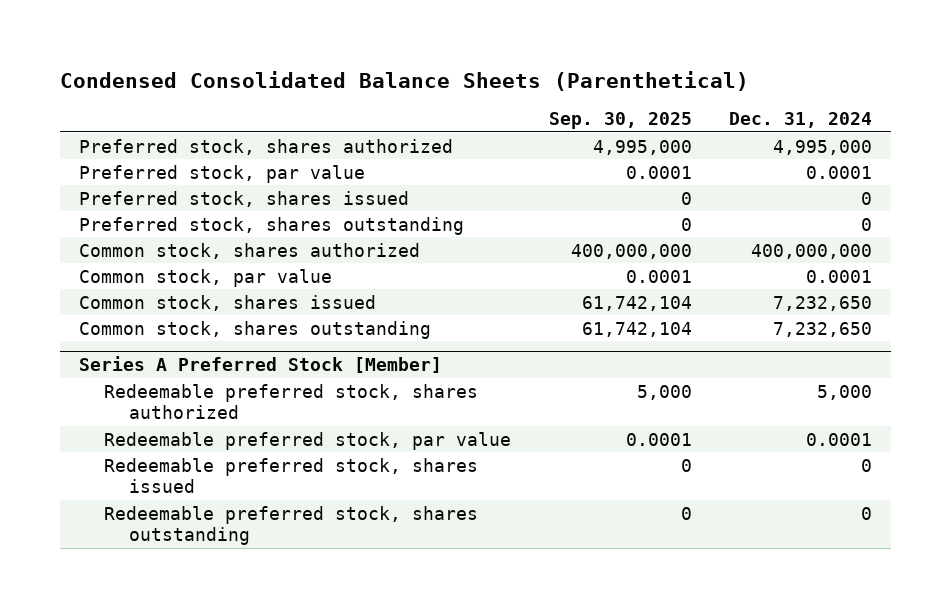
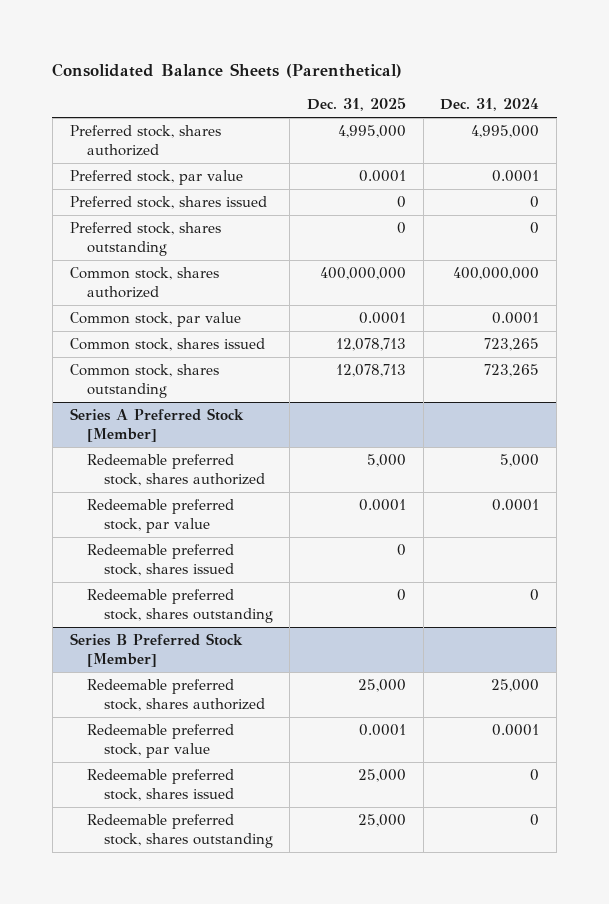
[60,70,750,91] Condensed Consolidated Balance Sheets (Parenthetical) -> [52,62,403,78] Consolidated Balance Sheets (Parenthetical)
[548,112,692,130] Sep. 30, 2025 -> none
none -> [307,96,407,111] Dec. 31, 2025
[773,295,873,311] 7,232,650 -> [484,338,540,352] 723,265
[773,321,873,337] 7,232,650 -> [484,364,540,378] 723,265
none -> [86,544,234,577] Redeemable preferred stock, shares issued
none -> [86,589,273,624] Redeemable preferred stock, shares outstanding
none -> [69,633,243,668] Series B Preferred Stock [Member]
none -> [86,679,265,712] Redeemable preferred stock, shares authorized
none -> [86,724,234,759] Redeemable preferred stock, par value

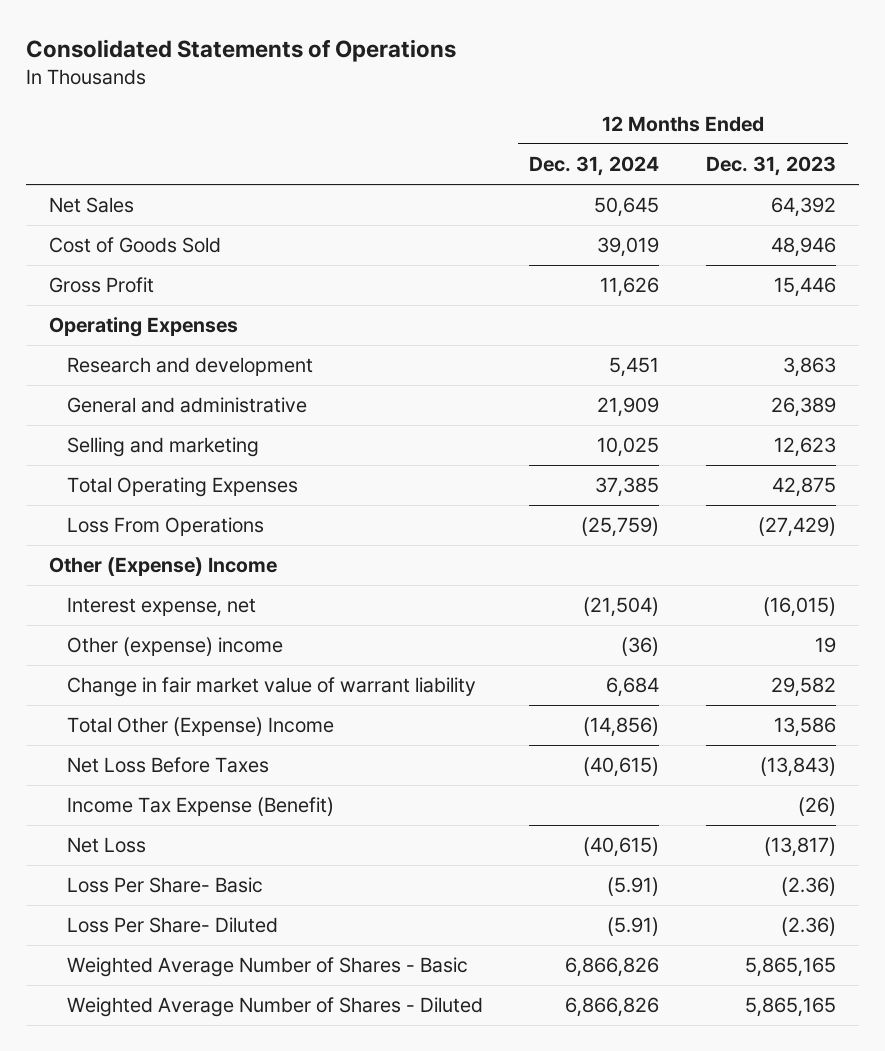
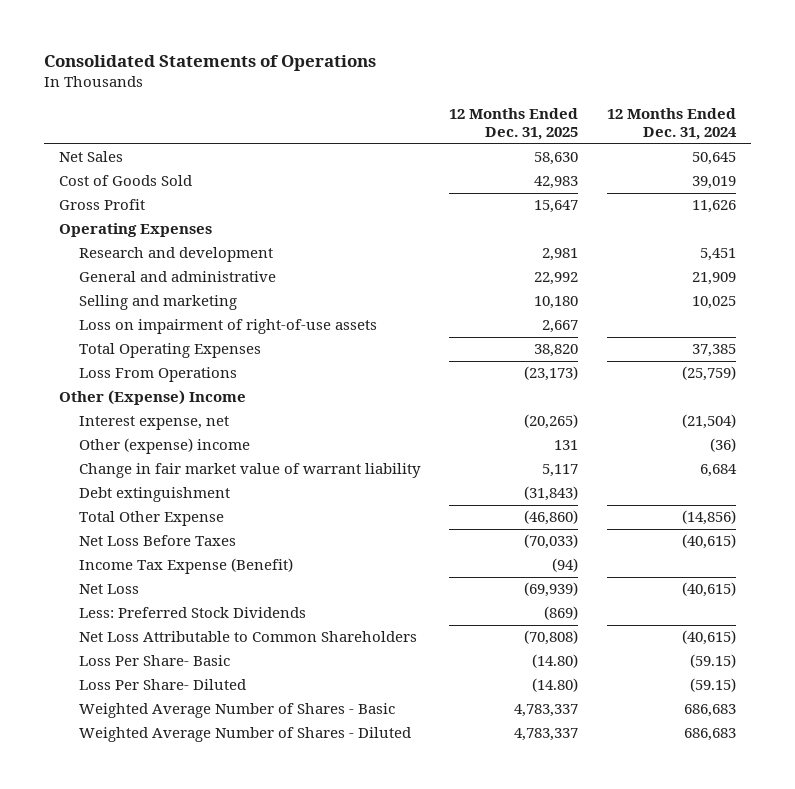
[706,156,837,177] Dec. 31, 2023 -> none
none -> [449,108,579,141] 12 Months Ended Dec. 31, 2025
none -> [79,319,378,335] Loss on impairment of right-of-use assets
none -> [79,487,231,503] Debt extinguishment
[66,717,334,737] Total Other (Expense) Income -> [79,511,225,527] Total Other Expense
none -> [79,607,307,619] Less: Preferred Stock Dividends
none -> [79,631,418,643] Net Loss Attributable to Common Shareholders
[607,877,660,897] (5.91) -> [690,654,737,669] (59.15)
[607,917,660,937] (5.91) -> [690,678,737,693] (59.15)
[565,957,660,978] 6,866,826 -> [684,704,737,718] 686,683
[565,997,660,1018] 6,866,826 -> [684,728,737,742] 686,683

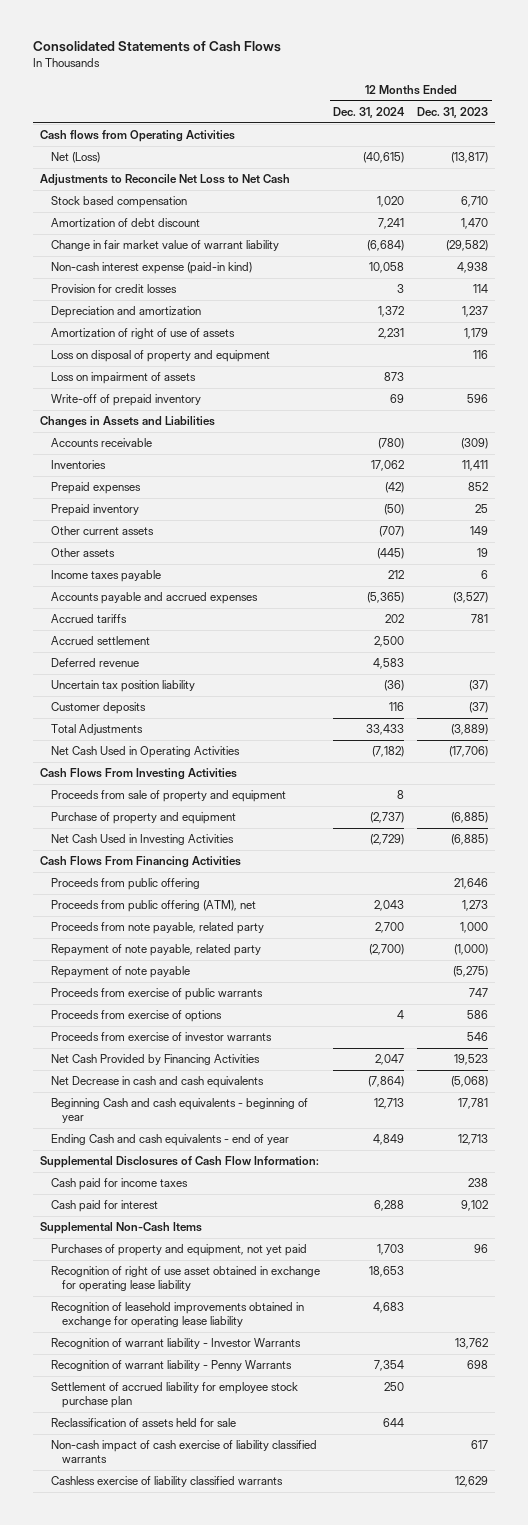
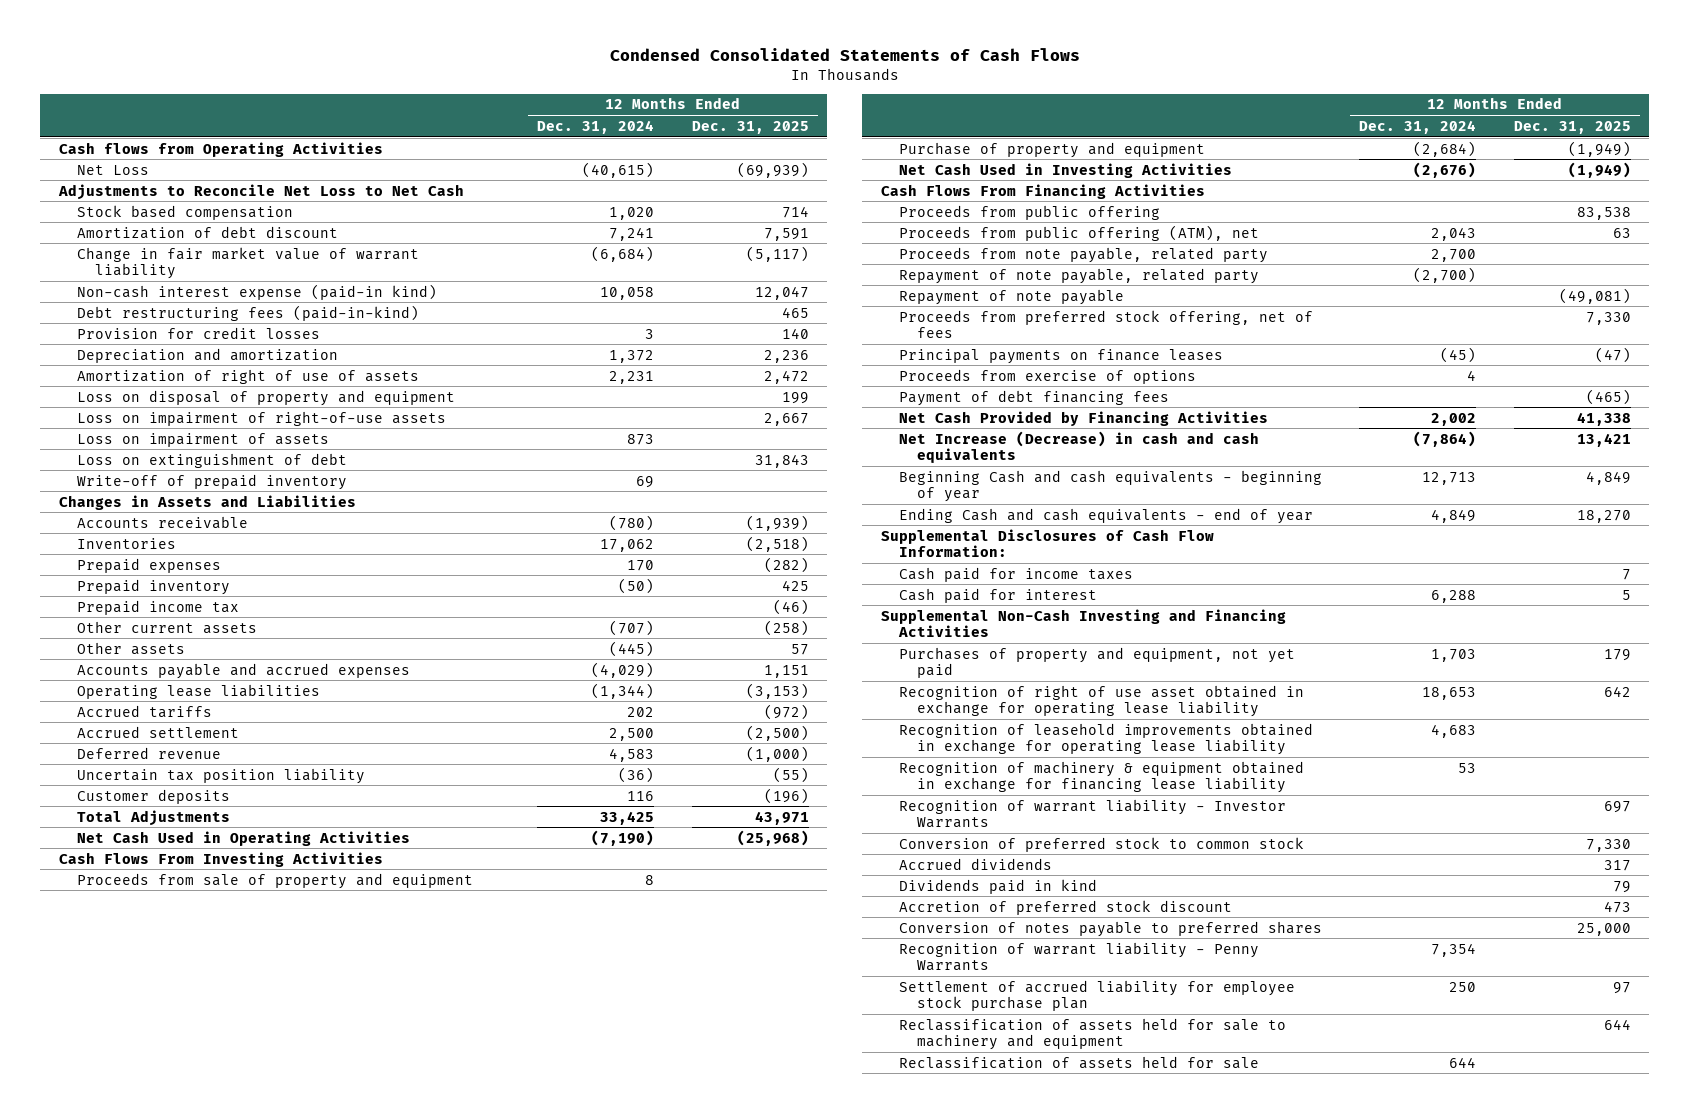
[33,41,282,53] Consolidated Statements of Cash Flows -> [609,48,1080,62] Condensed Consolidated Statements of Cash Flows
[417,106,489,118] Dec. 31, 2023 -> none
none -> [691,120,809,134] Dec. 31, 2025
[50,152,100,164] Net (Loss) -> [77,164,150,175] Net Loss
none -> [77,304,420,321] Debt restructuring fees (paid-in-kind)
none -> [77,410,447,426] Loss on impairment of right-of-use assets
none -> [77,452,348,468] Loss on extinguishment of debt
[385,482,405,494] (42) -> [627,559,655,571] 170
none -> [77,599,240,615] Prepaid income tax
[50,570,161,583] Income taxes payable -> none
[367,592,405,604] (5,365) -> [591,661,655,678] (4,029)
none -> [77,683,321,699] Operating lease liabilities
[366,724,405,736] 33,433 -> [600,810,655,825] 33,425
[372,746,405,758] (7,182) -> [591,829,655,846] (7,190)
[370,812,405,824] (2,737) -> [1413,140,1477,157] (2,684)
[370,834,405,846] (2,729) -> [1413,161,1477,178] (2,676)
[50,988,263,1001] Proceeds from exercise of public warrants -> none
none -> [899,309,1314,338] Proceeds from preferred stock offering, net of fees
none -> [899,348,1224,364] Principal payments on finance leases
[50,1032,272,1042] Proceeds from exercise of investor warrants -> none
none -> [899,389,1170,406] Payment of debt financing fees
[375,1054,405,1066] 2,047 -> [1431,412,1477,426] 2,002
[50,1076,264,1089] Net Decrease in cash and cash equivalents -> [899,430,1260,463] Net Increase (Decrease) in cash and cash equivalents
[39,1222,202,1235] Supplemental Non-Cash Items -> [880,608,1286,637] Supplemental Non-Cash Investing and Financing Activities
none -> [899,760,1305,793] Recognition of machinery & equipment obtained in exchange for financing lease liability
none -> [899,836,1305,852] Conversion of preferred stock to common stock
none -> [899,857,1053,870] Accrued dividends
none -> [899,878,1098,894] Dividends paid in kind
none -> [899,899,1233,915] Accretion of preferred stock discount
none -> [899,920,1323,937] Conversion of notes payable to preferred shares
none -> [899,1017,1287,1050] Reclassification of assets held for sale to machinery and equipment
[50,1440,317,1464] Non-cash impact of cash exercise of liability classified warrants -> none
[50,1476,283,1488] Cashless exercise of liability classified warrants -> none

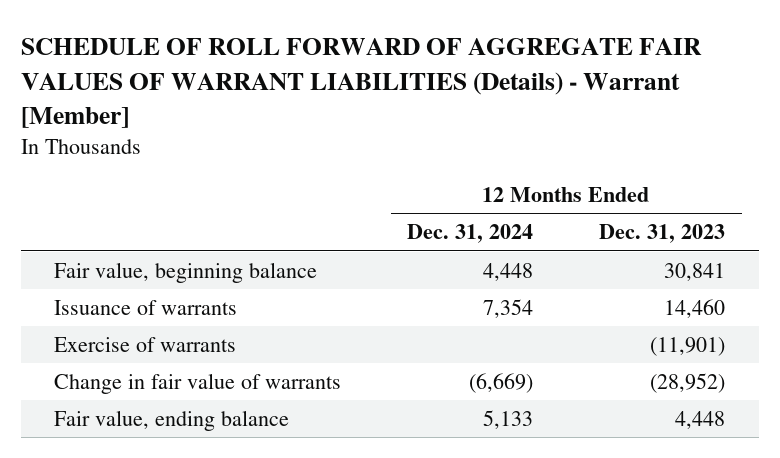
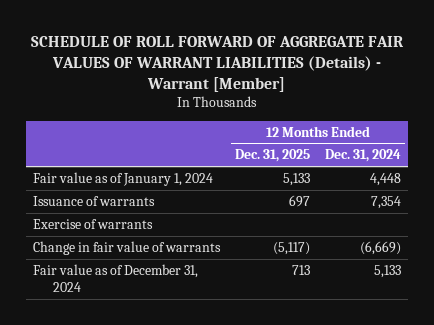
[599,224,726,244] Dec. 31, 2023 -> none
none -> [235,149,311,163] Dec. 31, 2025
[54,261,318,283] Fair value, beginning balance -> [33,171,214,186] Fair value as of January 1, 2024
[54,409,290,431] Fair value, ending balance -> [33,263,199,293] Fair value as of December 31, 2024

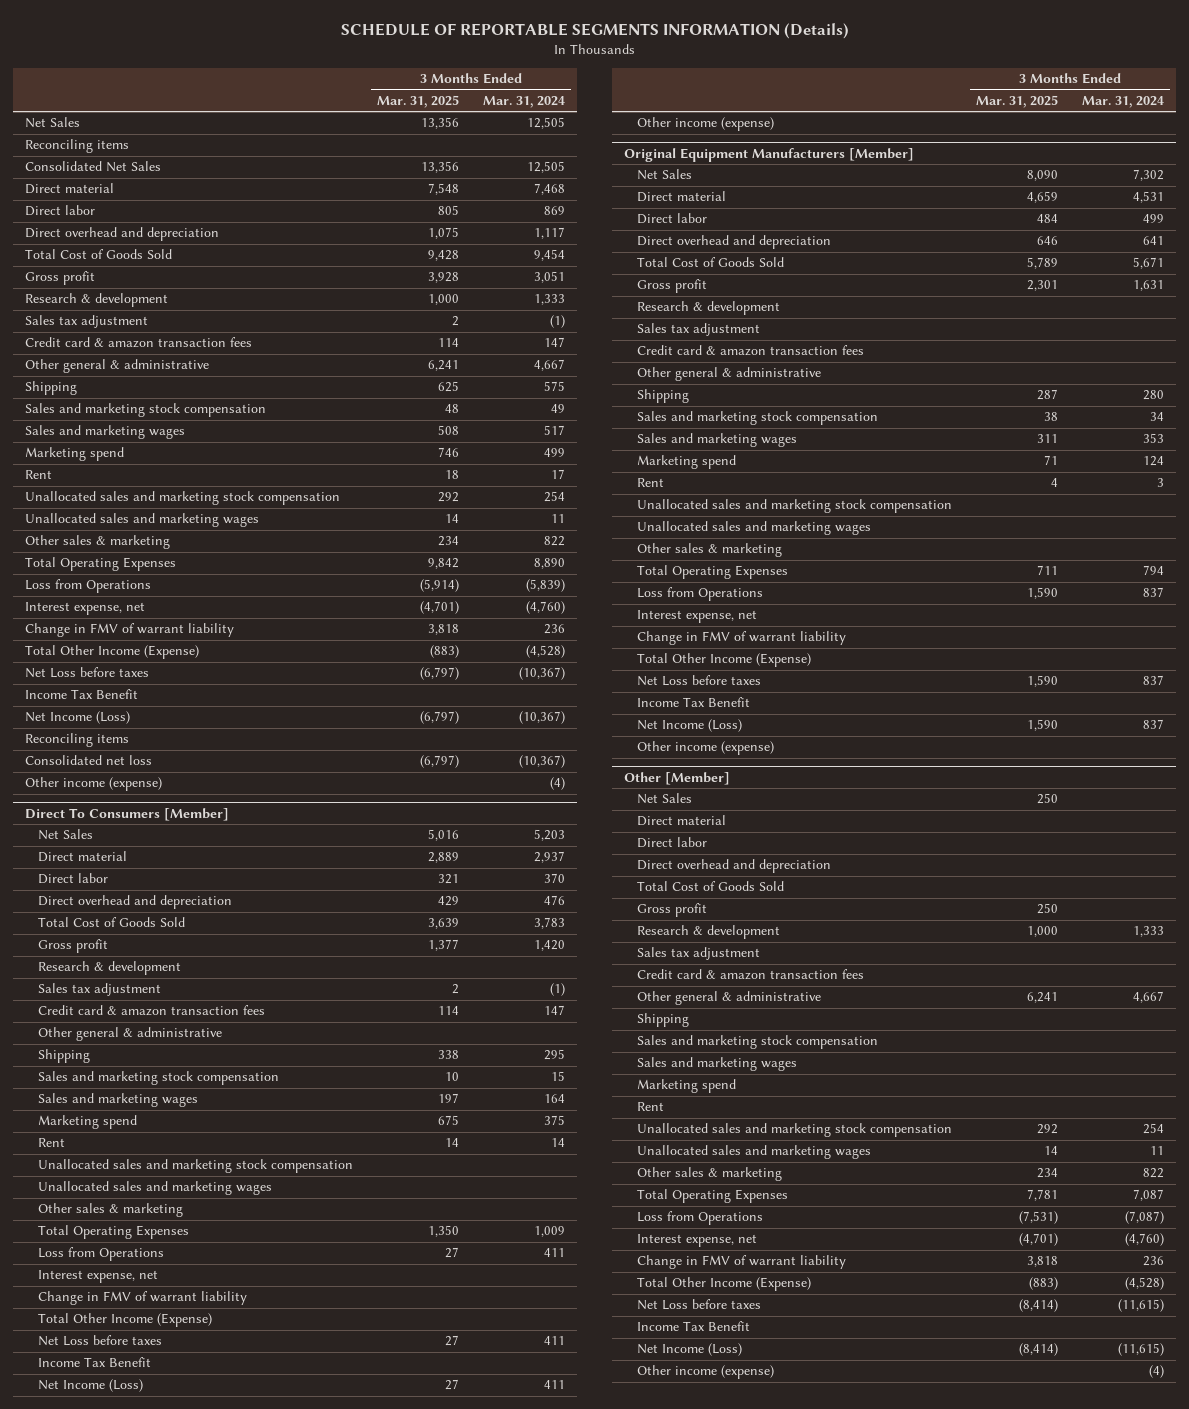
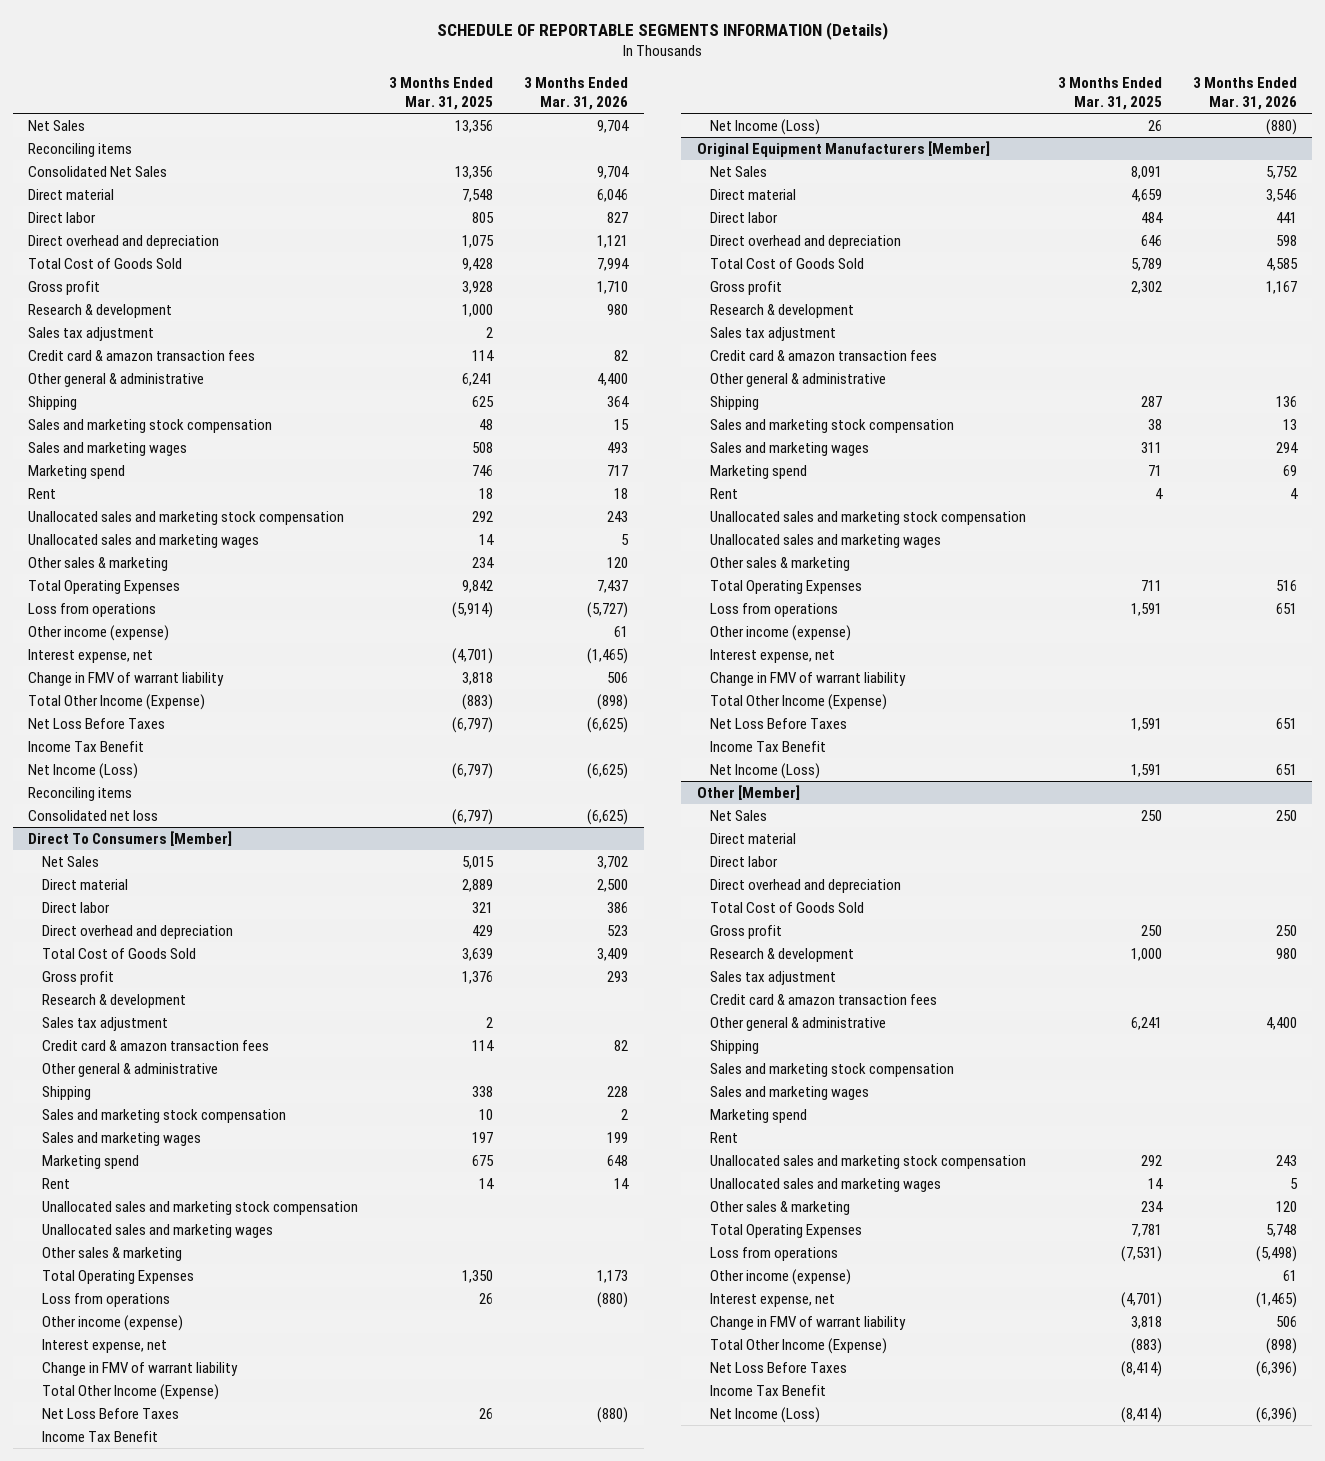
[482,95,565,108] Mar. 31, 2024 -> none
none -> [524,77,629,111] 3 Months Ended Mar. 31, 2026
[24,579,151,594] Loss from Operations -> [28,603,157,618] Loss from operations
[24,777,162,792] Other income (expense) -> [28,625,170,642] Other income (expense)
[24,667,149,679] Net Loss before taxes -> [28,718,166,730] Net Loss Before Taxes
[427,829,459,842] 5,016 -> [462,856,495,870] 5,015
[427,939,459,952] 1,377 -> [462,971,494,985] 1,376
[37,1247,164,1262] Loss from Operations -> [41,1293,170,1308] Loss from operations
[444,1247,459,1259] 27 -> [479,1293,494,1305] 26
[637,117,775,132] Other income (expense) -> [41,1315,183,1332] Other income (expense)
[37,1335,162,1347] Net Loss before taxes -> [41,1408,179,1420] Net Loss Before Taxes
[444,1335,459,1347] 27 -> [479,1408,494,1420] 26
[444,1379,459,1391] 27 -> [1147,120,1162,132] 26
[1027,170,1059,182] 8,090 -> [1130,166,1162,180] 8,091
[1027,280,1059,292] 2,301 -> [1130,281,1162,295] 2,302
[637,587,764,602] Loss from Operations -> [710,603,839,618] Loss from operations
[1027,587,1059,600] 1,590 -> [1130,603,1162,617] 1,591
[637,741,775,756] Other income (expense) -> [710,625,852,642] Other income (expense)
[637,675,762,687] Net Loss before taxes -> [710,718,848,730] Net Loss Before Taxes
[1027,675,1059,688] 1,590 -> [1130,718,1162,732] 1,591
[1027,719,1059,732] 1,590 -> [1130,764,1162,778] 1,591
[637,1211,764,1226] Loss from Operations -> [710,1247,839,1262] Loss from operations
[637,1365,775,1380] Other income (expense) -> [710,1269,852,1286] Other income (expense)
[637,1299,762,1311] Net Loss before taxes -> [710,1362,848,1374] Net Loss Before Taxes

